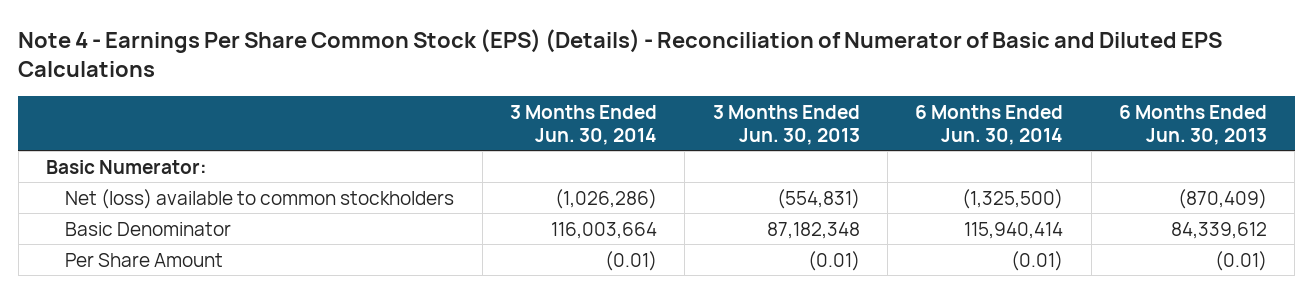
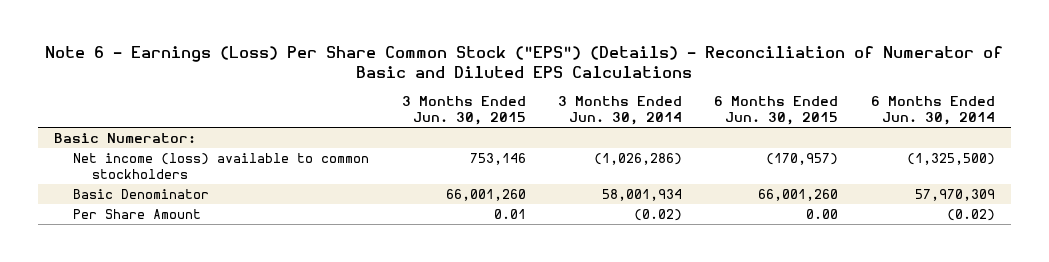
[18,28,1223,78] Note 4 - Earnings Per Share Common Stock (EPS) (Details) - Reconciliation of Numerator of Basic and Diluted EPS Calculations -> [45,45,1004,78] Note 6 - Earnings (Loss) Per Share Common Stock ("EPS") (Details) - Reconciliation of Numerator of Basic and Diluted EPS Calculations
[712,104,860,145] 3 Months Ended Jun. 30, 2013 -> none
[1118,104,1267,145] 6 Months Ended Jun. 30, 2013 -> none
none -> [401,95,526,125] 3 Months Ended Jun. 30, 2015
none -> [714,95,839,125] 6 Months Ended Jun. 30, 2015
[65,188,455,209] Net (loss) available to common stockholders -> [73,153,370,180] Net income (loss) available to common stockholders
[550,221,657,239] 116,003,664 -> [601,189,682,202] 58,001,934
[964,221,1064,239] 115,940,414 -> [914,189,995,202] 57,970,309
[604,250,657,271] (0.01) -> [633,209,682,222] (0.02)
[1011,250,1064,271] (0.01) -> [946,209,995,222] (0.02)

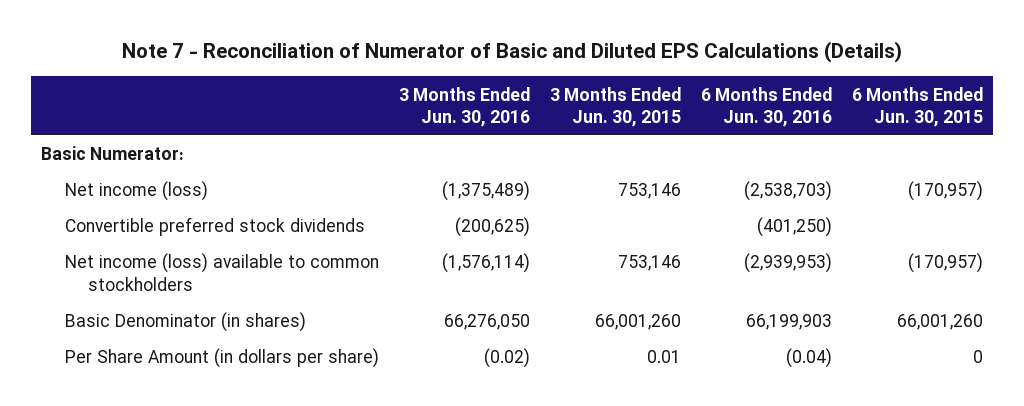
[45,45,1004,78] Note 6 - Earnings (Loss) Per Share Common Stock ("EPS") (Details) - Reconciliation of Numerator of Basic and Diluted EPS Calculations -> [122,41,903,64] Note 7 - Reconciliation of Numerator of Basic and Diluted EPS Calculations (Details)
[557,95,682,125] 3 Months Ended Jun. 30, 2014 -> none
[870,95,995,125] 6 Months Ended Jun. 30, 2014 -> none
none -> [398,86,530,128] 3 Months Ended Jun. 30, 2016
none -> [700,86,832,128] 6 Months Ended Jun. 30, 2016
none -> [64,181,208,202] Net income (loss)
none -> [64,217,365,237] Convertible preferred stock dividends
[73,189,210,200] Basic Denominator -> [64,312,306,333] Basic Denominator (in shares)
[73,209,202,220] Per Share Amount -> [64,348,379,369] Per Share Amount (in dollars per share)
[806,209,839,220] 0.00 -> [973,350,984,364] 0

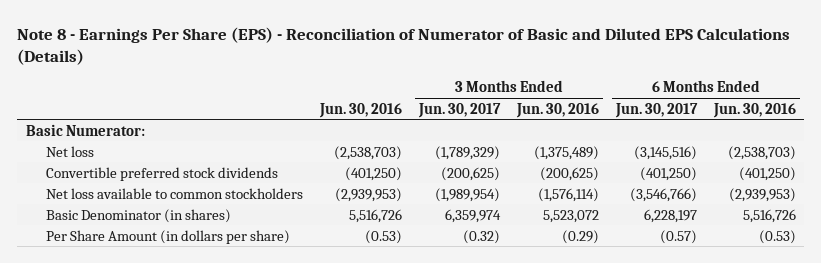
[122,41,903,64] Note 7 - Reconciliation of Numerator of Basic and Diluted EPS Calculations (Details) -> [17,26,791,66] Note 8 - Earnings Per Share (EPS) - Reconciliation of Numerator of Basic and Diluted EPS Calculations (Details)
[549,86,681,128] 3 Months Ended Jun. 30, 2015 -> none
[852,86,984,128] 6 Months Ended Jun. 30, 2015 -> none
none -> [318,102,402,118] Jun. 30, 2016
none -> [417,102,501,118] Jun. 30, 2017
none -> [614,102,698,118] Jun. 30, 2017
[64,181,208,202] Net income (loss) -> [46,145,95,157] Net loss
[64,253,379,291] Net income (loss) available to common stockholders -> [46,187,304,199] Net loss available to common stockholders
[443,314,530,331] 66,276,050 -> [542,209,599,223] 5,523,072
[745,314,832,331] 66,199,903 -> [742,208,796,223] 5,516,726
[483,348,530,369] (0.02) -> [561,229,599,244] (0.29)
[785,348,832,369] (0.04) -> [758,229,796,244] (0.53)

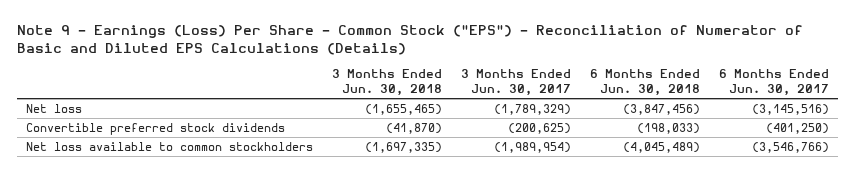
[17,26,791,66] Note 8 - Earnings Per Share (EPS) - Reconciliation of Numerator of Basic and Diluted EPS Calculations (Details) -> [16,24,803,55] Note 9 - Earnings (Loss) Per Share - Common Stock ("EPS") - Reconciliation of Numerator of Basic and Diluted EPS Calculations (Details)
[318,102,402,118] Jun. 30, 2016 -> none
[515,102,599,118] Jun. 30, 2016 -> none
[712,102,796,118] Jun. 30, 2016 -> none
none -> [332,68,443,96] 3 Months Ended Jun. 30, 2018
none -> [589,68,700,96] 6 Months Ended Jun. 30, 2018
[25,123,145,136] Basic Numerator: -> none
[46,208,232,223] Basic Denominator (in shares) -> none
[46,229,291,244] Per Share Amount (in dollars per share) -> none

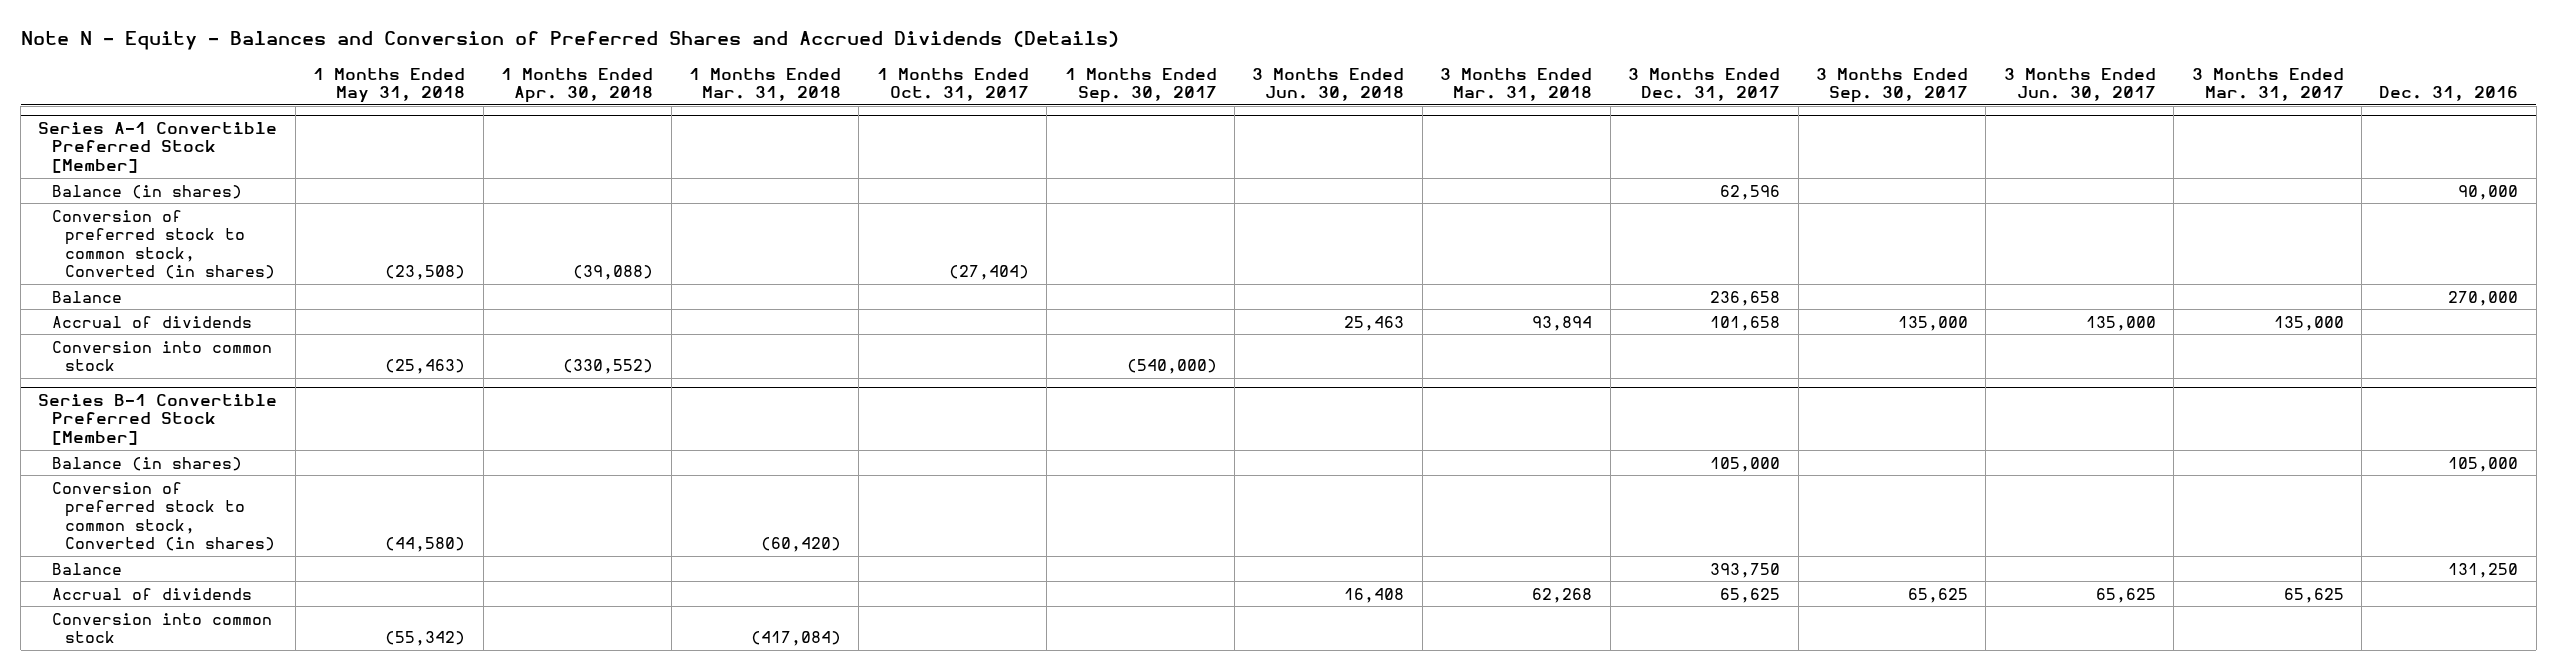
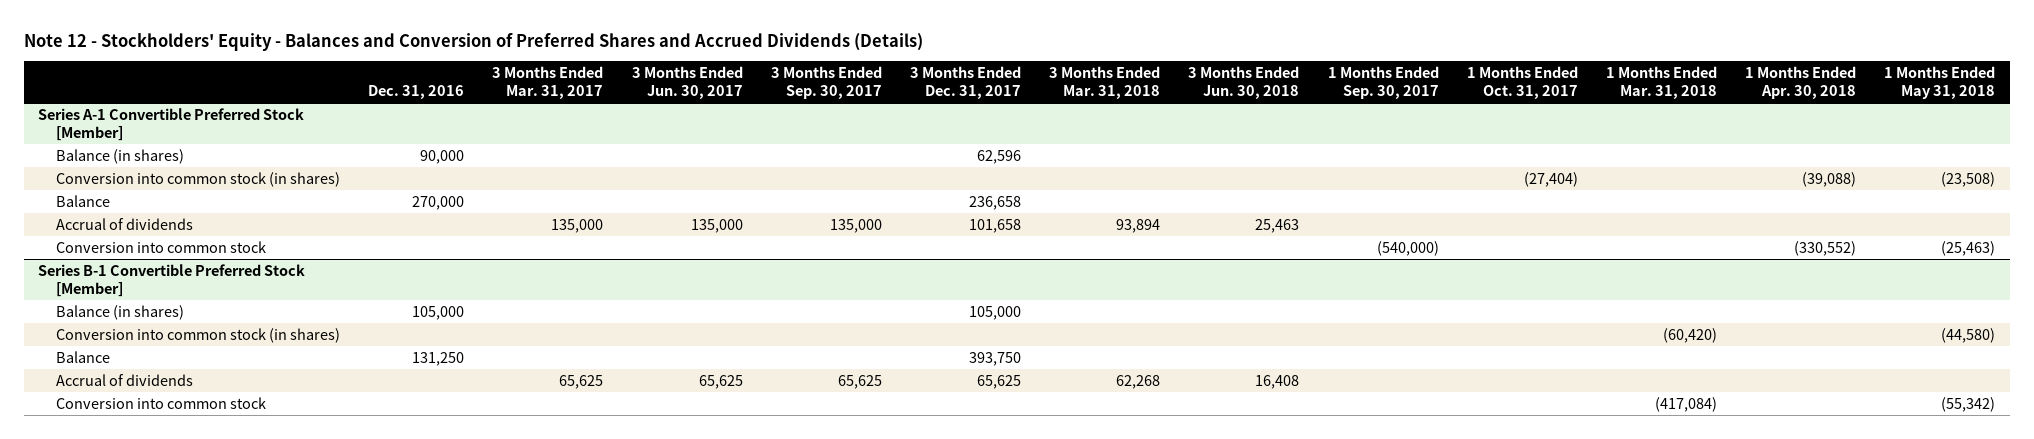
[20,31,1119,51] Note N - Equity - Balances and Conversion of Preferred Shares and Accrued Dividends (Details) -> [24,32,924,51] Note 12 - Stockholders' Equity - Balances and Conversion of Preferred Shares and Accrued Dividends (Details)
[51,209,275,280] Conversion of preferred stock to common stock, Converted (in shares) -> [56,171,341,187] Conversion into common stock (in shares)
[51,481,275,552] Conversion of preferred stock to common stock, Converted (in shares) -> [56,327,341,343] Conversion into common stock (in shares)

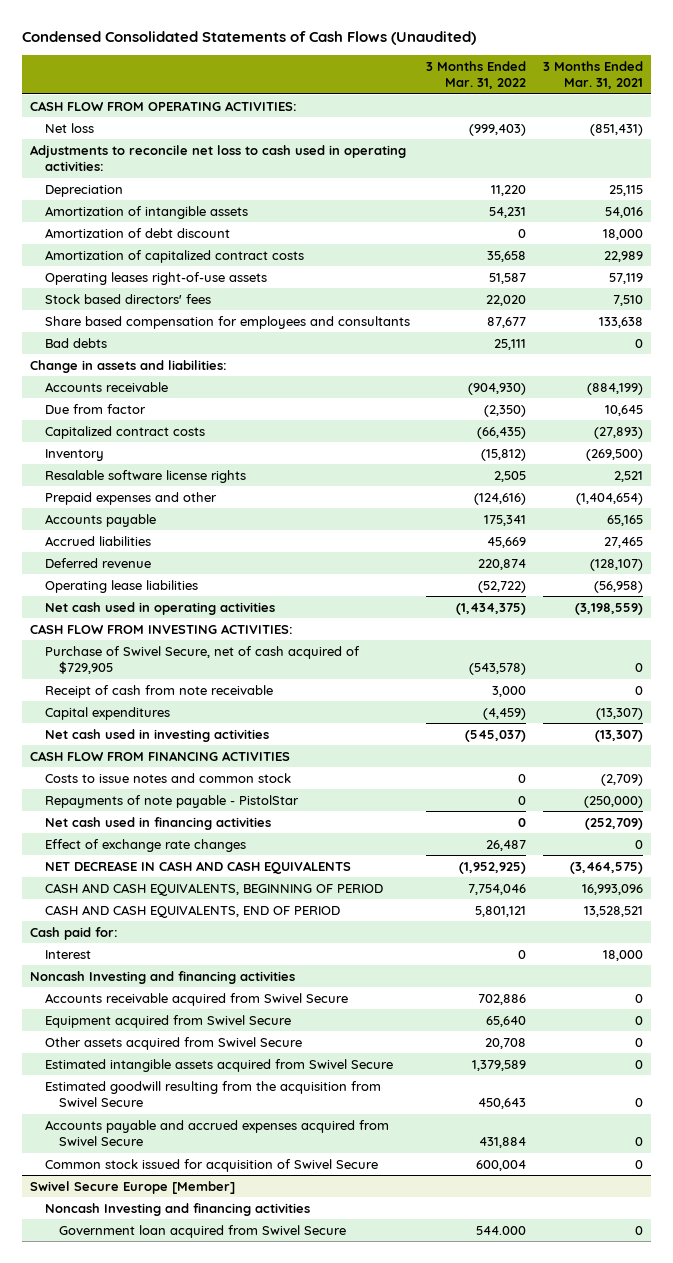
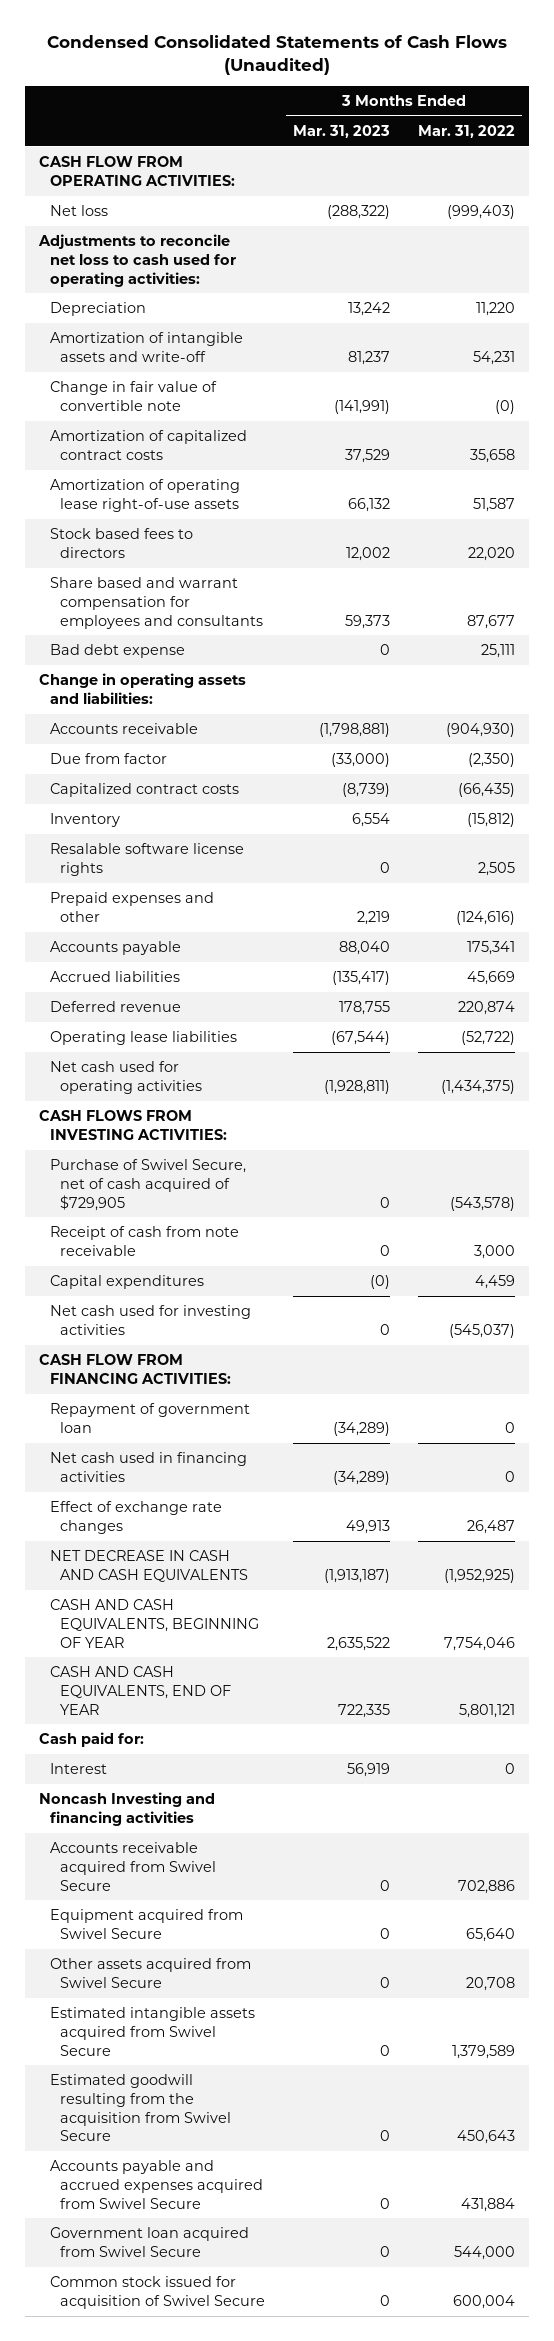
[542,60,643,90] 3 Months Ended Mar. 31, 2021 -> none
none -> [292,124,390,138] Mar. 31, 2023
[30,144,407,172] Adjustments to reconcile net loss to cash used in operating activities: -> [38,234,236,287] Adjustments to reconcile net loss to cash used for operating activities:
[44,227,230,238] Amortization of debt discount -> none
[44,205,248,219] Amortization of intangible assets -> [49,332,243,362] Amortization of intangible assets and write-off
none -> [49,381,217,411] Change in fair value of convertible note
[44,271,267,285] Operating leases right-of-use assets -> [49,479,240,512] Amortization of operating lease right-of-use assets
[44,293,211,304] Stock based directors' fees -> [49,528,193,558] Stock based fees to directors
[44,315,410,329] Share based compensation for employees and consultants -> [49,577,263,629] Share based and warrant compensation for employees and consultants
[44,337,107,348] Bad debts -> [49,644,185,659] Bad debt expense
[30,359,228,373] Change in assets and liabilities: -> [39,673,247,704] Change in operating assets and liabilities:
[44,601,275,615] Net cash used in operating activities -> [49,1061,202,1094] Net cash used for operating activities
[30,623,294,634] CASH FLOW FROM INVESTING ACTIVITIES: -> [39,1110,227,1140] CASH FLOWS FROM INVESTING ACTIVITIES:
[44,772,291,783] Costs to issue notes and common stock -> none
[44,794,299,808] Repayments of note payable - PistolStar -> none
[483,707,527,720] (4,459) -> [474,1275,515,1290] 4,459
[44,728,269,742] Net cash used in investing activities -> [49,1305,251,1335] Net cash used for investing activities
[30,750,291,761] CASH FLOW FROM FINANCING ACTIVITIES -> [39,1354,231,1384] CASH FLOW FROM FINANCING ACTIVITIES:
none -> [49,1403,250,1433] Repayment of government loan
[44,882,383,896] CASH AND CASH EQUIVALENTS, BEGINNING OF PERIOD -> [49,1599,259,1648] CASH AND CASH EQUIVALENTS, BEGINNING OF YEAR
[44,904,340,918] CASH AND CASH EQUIVALENTS, END OF PERIOD -> [49,1666,231,1715] CASH AND CASH EQUIVALENTS, END OF YEAR
none -> [49,2227,249,2257] Government loan acquired from Swivel Secure
[30,1180,236,1194] Swivel Secure Europe [Member] -> none
[44,1202,310,1216] Noncash Investing and financing activities -> none
[59,1224,347,1238] Government loan acquired from Swivel Secure -> none

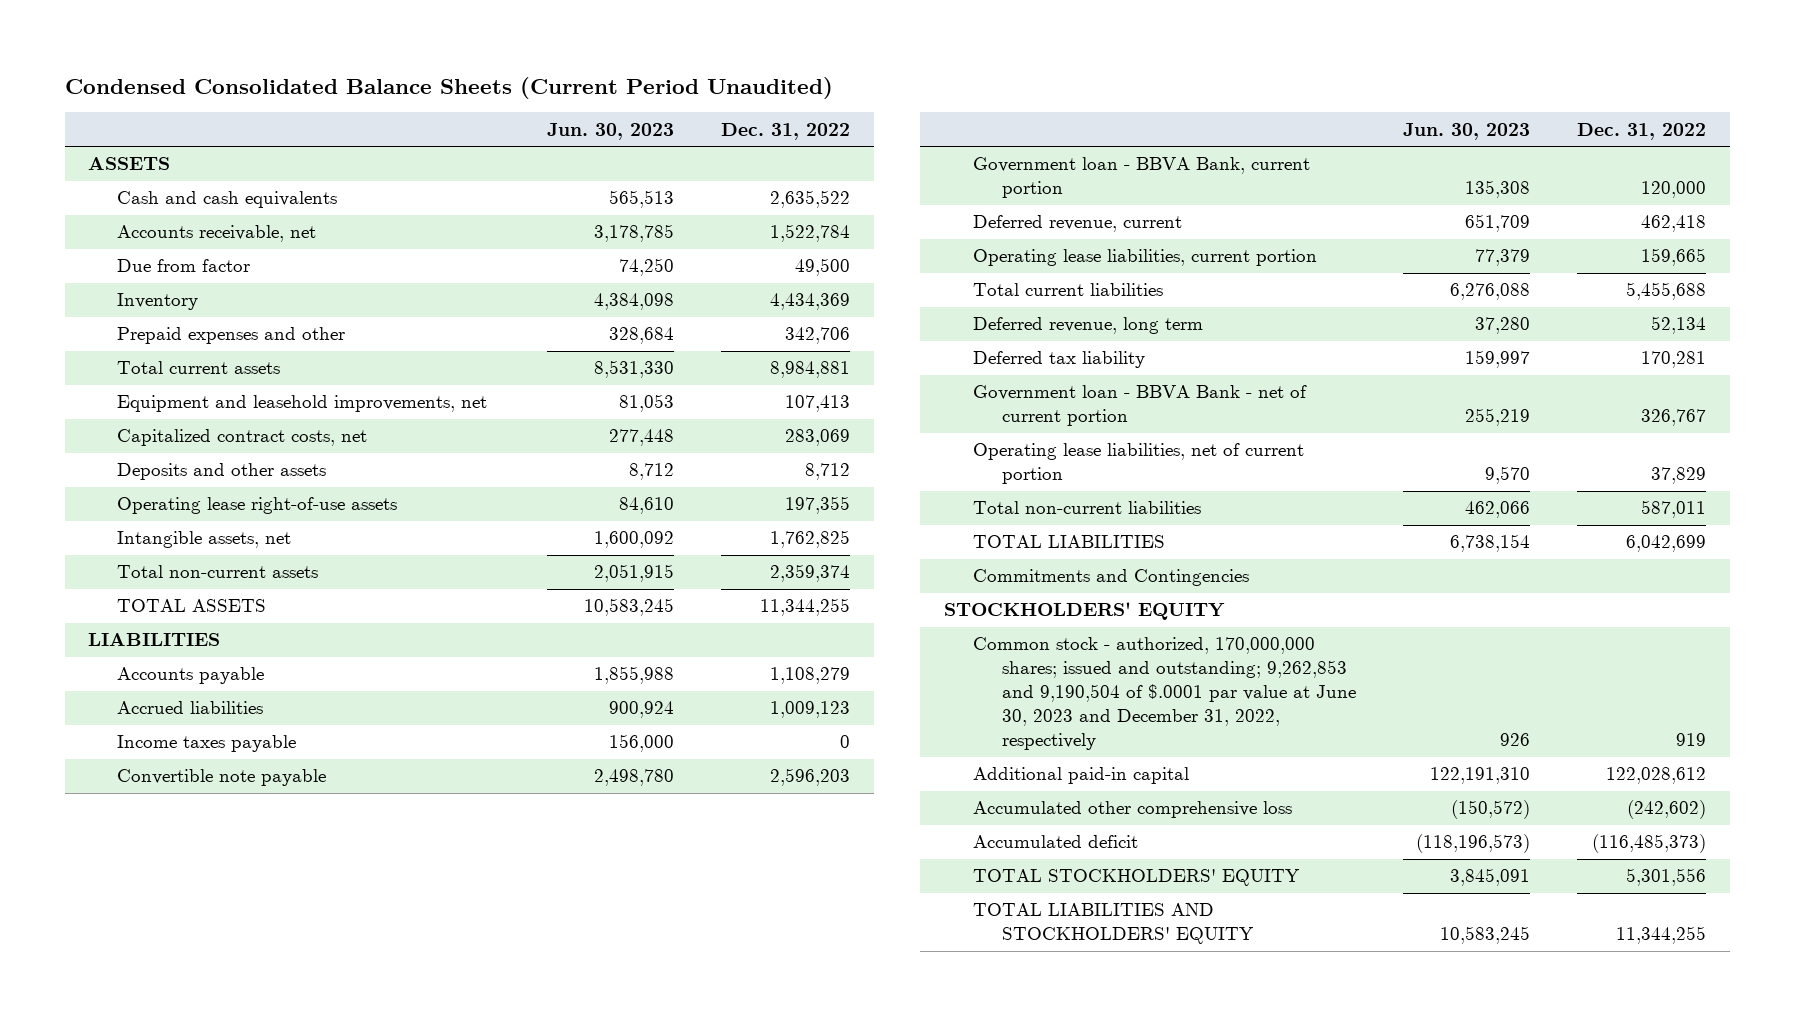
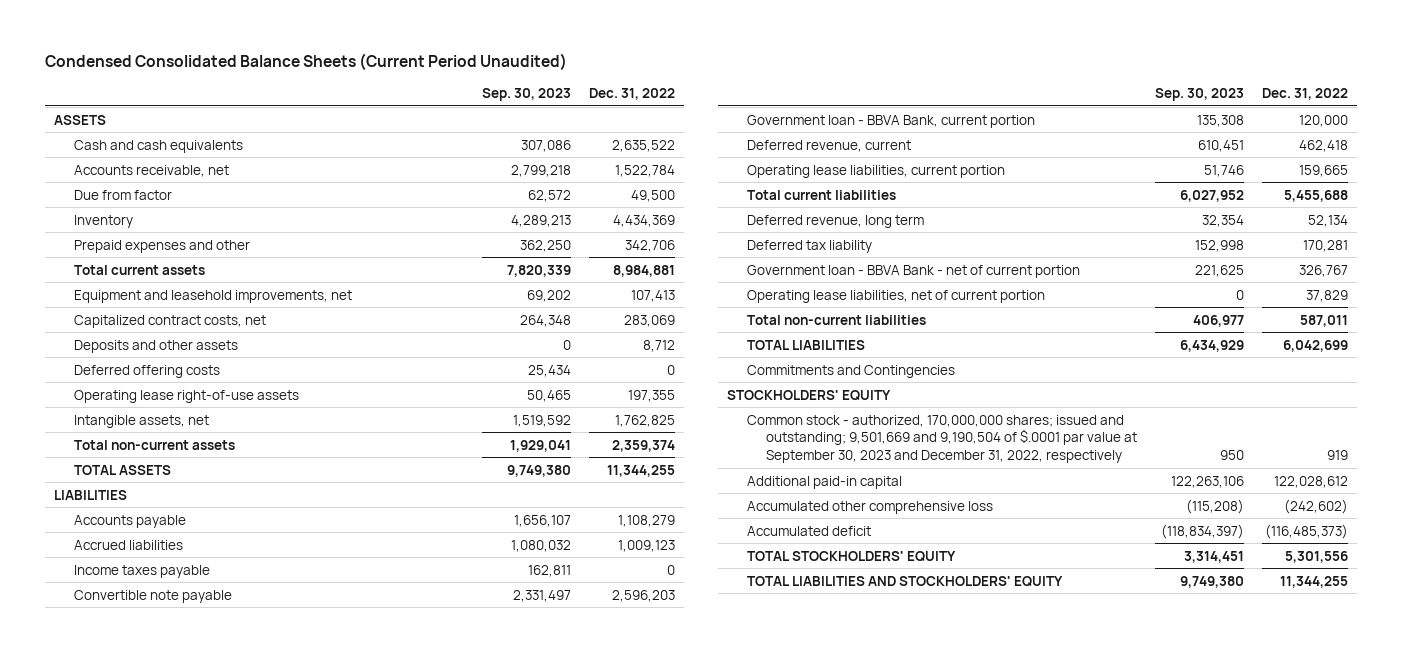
[547,122,675,140] Jun. 30, 2023 -> none
none -> [481,87,571,101] Sep. 30, 2023
none -> [73,364,220,378] Deferred offering costs
[972,637,1356,751] Common stock - authorized, 170,000,000 shares; issued and outstanding; 9,262,853 and 9,190,504 of $.0001 par value at June 30, 2023 and December 31, 2022, respectively -> [746,414,1137,464] Common stock - authorized, 170,000,000 shares; issued and outstanding; 9,501,669 and 9,190,504 of $.0001 par value at September 30, 2023 and December 31, 2022, respectively

